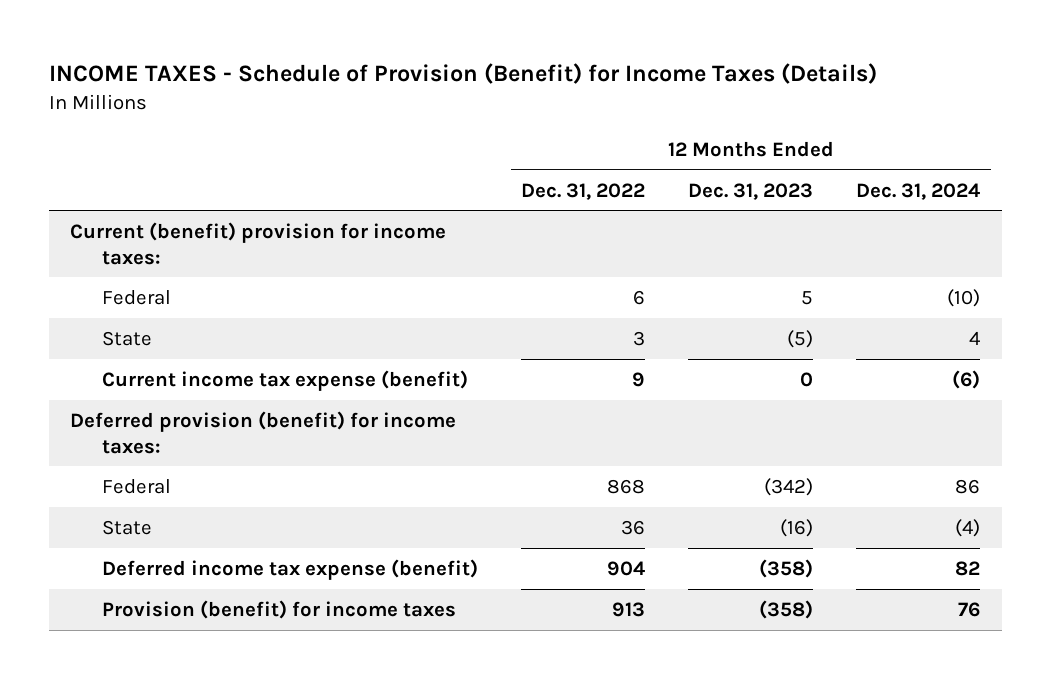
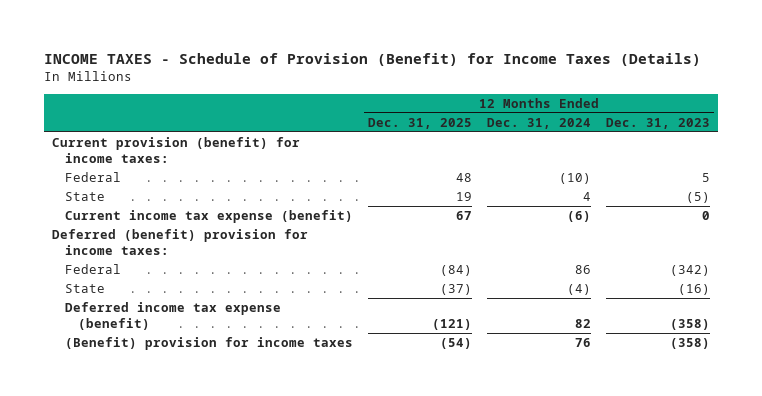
[521,182,646,200] Dec. 31, 2022 -> none
none -> [368,117,473,129] Dec. 31, 2025
[70,221,447,265] Current (benefit) provision for income taxes: -> [51,137,300,163] Current provision (benefit) for income taxes:
[70,410,457,454] Deferred provision (benefit) for income taxes: -> [51,229,308,255] Deferred (benefit) provision for income taxes:
[102,599,457,619] Provision (benefit) for income taxes -> [65,337,354,351] (Benefit) provision for income taxes

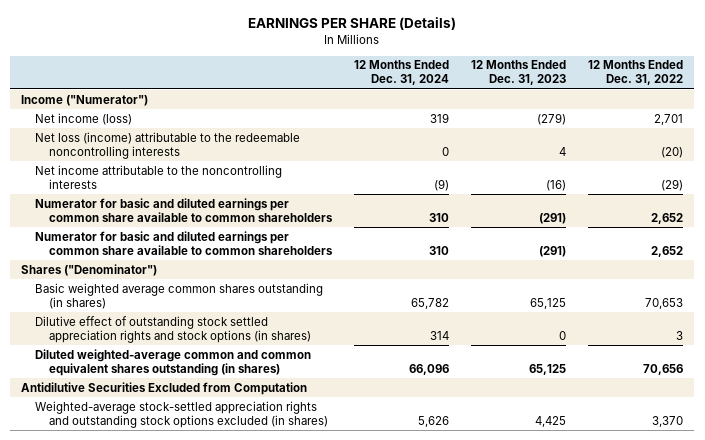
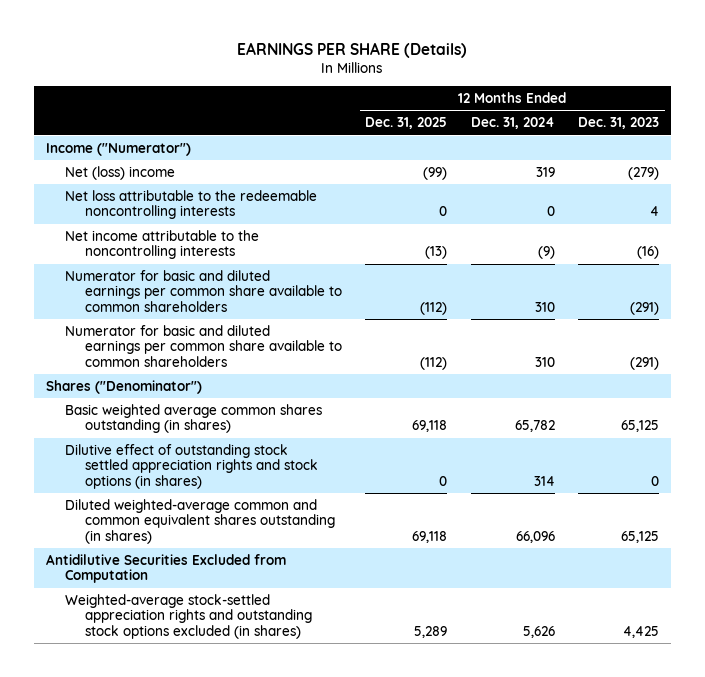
[588,60,684,86] 12 Months Ended Dec. 31, 2022 -> none
none -> [365,117,448,130] Dec. 31, 2025
[34,112,132,125] Net income (loss) -> [65,165,176,180] Net (loss) income
[34,131,300,159] Net loss (income) attributable to the redeemable noncontrolling interests -> [65,189,318,220] Net loss attributable to the redeemable noncontrolling interests

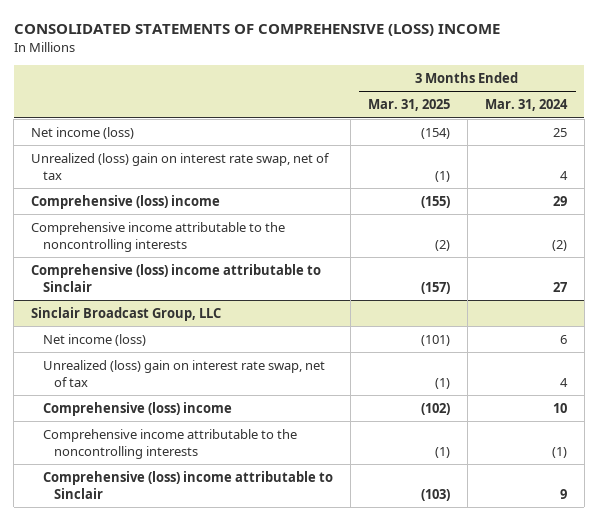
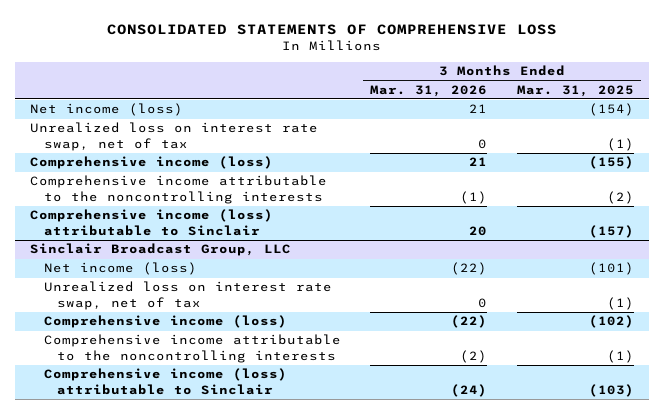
[13,24,500,37] CONSOLIDATED STATEMENTS OF COMPREHENSIVE (LOSS) INCOME -> [106,23,557,35] CONSOLIDATED STATEMENTS OF COMPREHENSIVE LOSS
[484,99,568,112] Mar. 31, 2024 -> none
none -> [370,84,488,97] Mar. 31, 2026
[31,152,331,180] Unrealized (loss) gain on interest rate swap, net of tax -> [30,122,319,151] Unrealized loss on interest rate swap, net of tax
[31,194,221,209] Comprehensive (loss) income -> [30,156,274,170] Comprehensive income (loss)
[31,263,322,292] Comprehensive (loss) income attributable to Sinclair -> [30,209,274,236] Comprehensive income (loss) attributable to Sinclair
[42,359,325,387] Unrealized (loss) gain on interest rate swap, net of tax -> [43,281,332,310] Unrealized loss on interest rate swap, net of tax
[42,401,232,416] Comprehensive (loss) income -> [43,315,287,329] Comprehensive income (loss)
[42,470,333,499] Comprehensive (loss) income attributable to Sinclair -> [43,368,287,395] Comprehensive income (loss) attributable to Sinclair

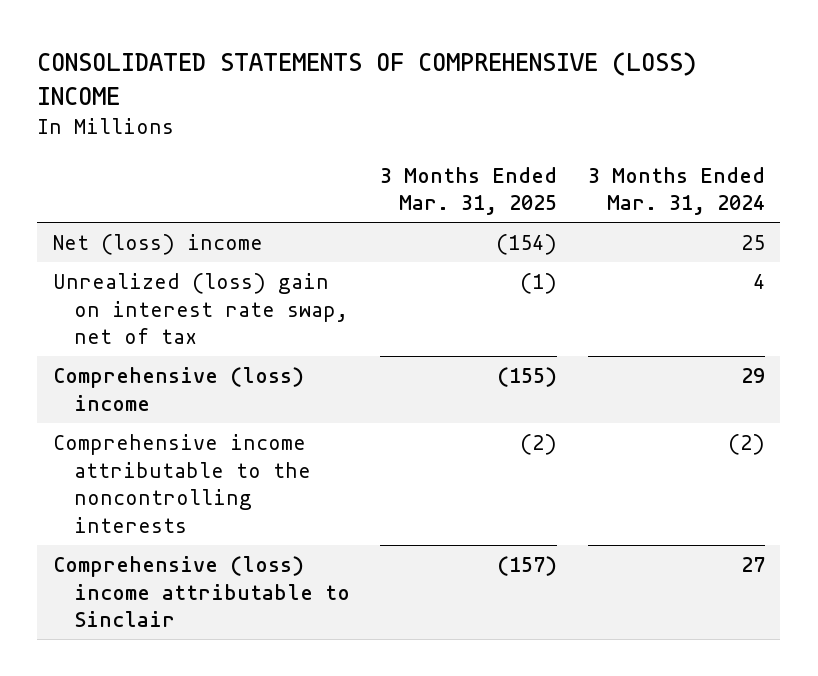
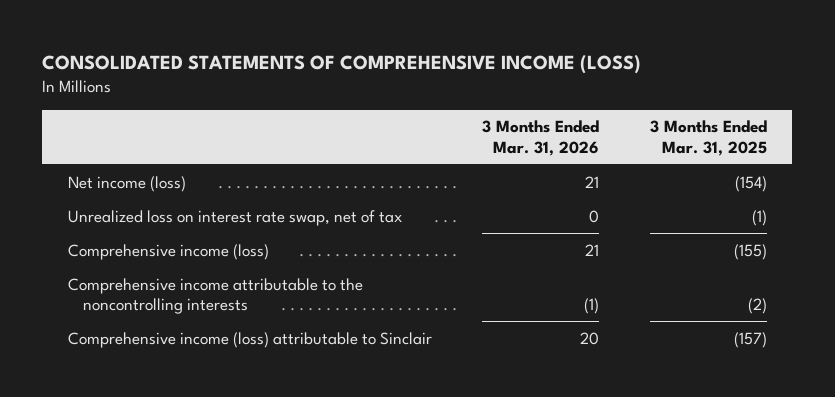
[37,51,698,105] CONSOLIDATED STATEMENTS OF COMPREHENSIVE (LOSS) INCOME -> [42,55,642,75] CONSOLIDATED STATEMENTS OF COMPREHENSIVE INCOME (LOSS)
[588,166,766,216] 3 Months Ended Mar. 31, 2024 -> none
none -> [482,120,600,156] 3 Months Ended Mar. 31, 2026
[52,233,263,255] Net (loss) income -> [67,175,186,192] Net income (loss)
[52,272,348,345] Unrealized (loss) gain on interest rate swap, net of tax -> [67,209,402,226] Unrealized loss on interest rate swap, net of tax
[52,366,304,411] Comprehensive (loss) income -> [67,243,269,260] Comprehensive income (loss)
[52,555,350,628] Comprehensive (loss) income attributable to Sinclair -> [67,331,432,348] Comprehensive income (loss) attributable to Sinclair

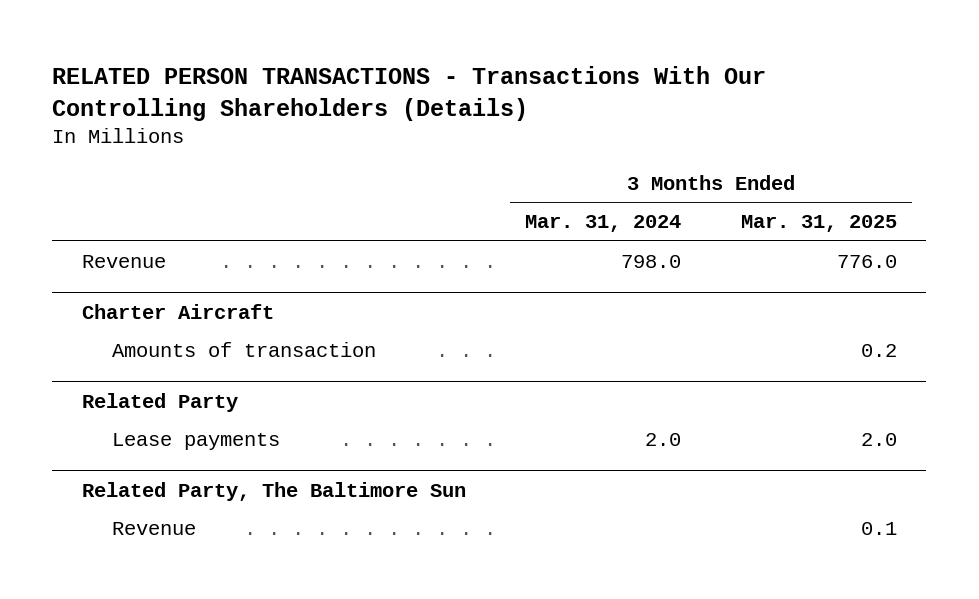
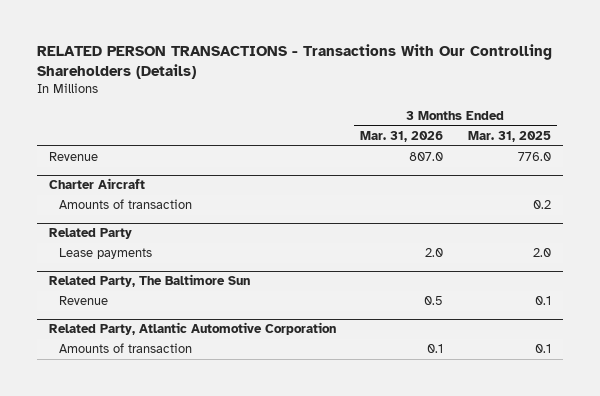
[525,215,682,233] Mar. 31, 2024 -> none
none -> [360,130,444,142] Mar. 31, 2026
none -> [48,322,336,336] Related Party, Atlantic Automotive Corporation
none -> [59,343,193,354] Amounts of transaction

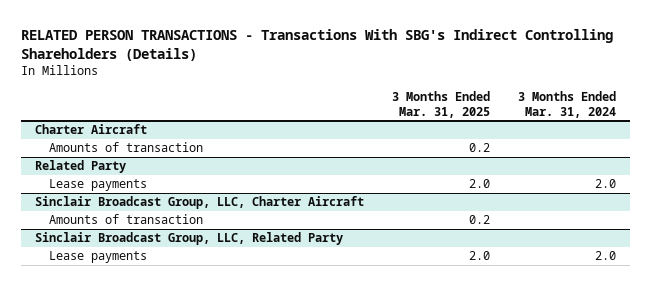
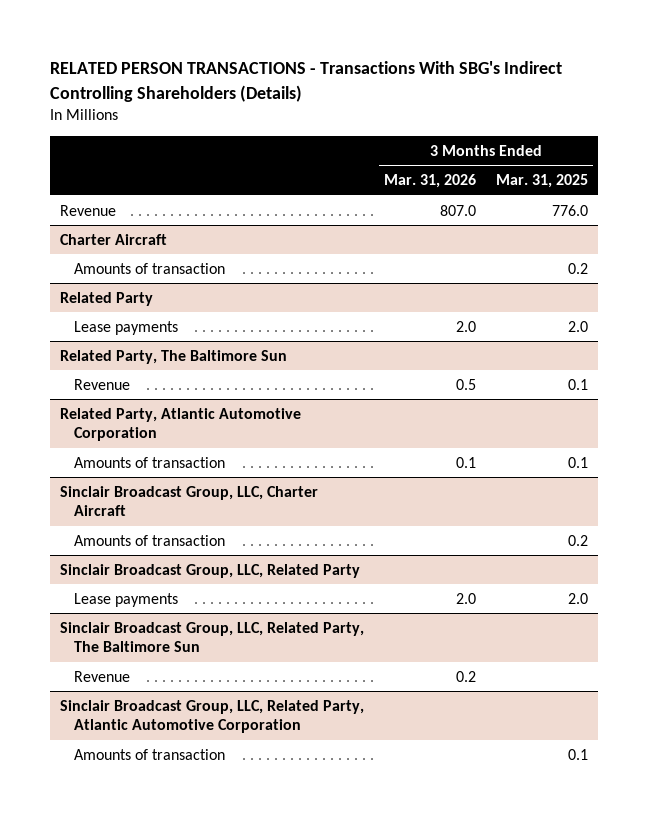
[518,90,617,118] 3 Months Ended Mar. 31, 2024 -> none
none -> [383,174,476,189] Mar. 31, 2026
none -> [59,204,116,216] Revenue
none -> [59,349,287,364] Related Party, The Baltimore Sun
none -> [73,378,130,390] Revenue
none -> [59,407,301,441] Related Party, Atlantic Automotive Corporation
none -> [73,456,225,468] Amounts of transaction
none -> [59,621,364,652] Sinclair Broadcast Group, LLC, Related Party, The Baltimore Sun
none -> [73,670,130,682] Revenue
none -> [59,699,364,733] Sinclair Broadcast Group, LLC, Related Party, Atlantic Automotive Corporation
none -> [73,748,225,760] Amounts of transaction

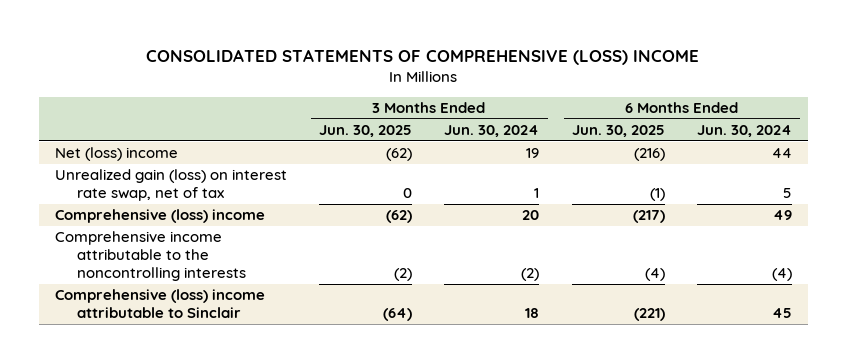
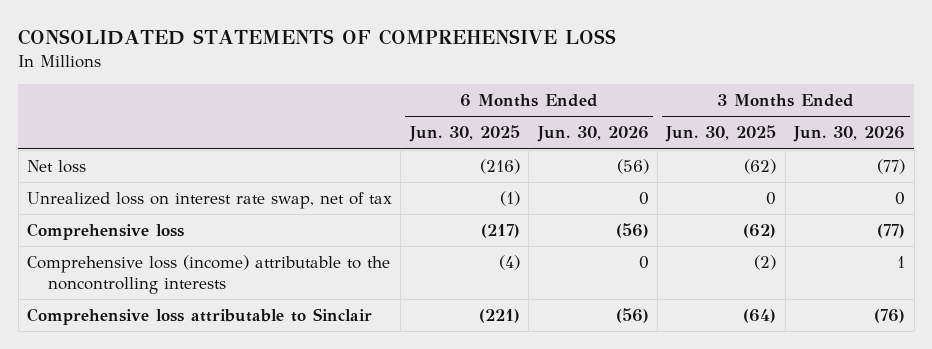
[146,48,700,65] CONSOLIDATED STATEMENTS OF COMPREHENSIVE (LOSS) INCOME -> [18,29,617,46] CONSOLIDATED STATEMENTS OF COMPREHENSIVE LOSS
[444,124,540,137] Jun. 30, 2024 -> none
[697,124,793,137] Jun. 30, 2024 -> none
none -> [536,126,649,143] Jun. 30, 2026
none -> [793,126,906,143] Jun. 30, 2026
[54,147,178,162] Net (loss) income -> [26,159,86,173] Net loss
[54,169,287,202] Unrealized gain (loss) on interest rate swap, net of tax -> [26,191,392,209] Unrealized loss on interest rate swap, net of tax
[54,209,265,224] Comprehensive (loss) income -> [26,222,184,240] Comprehensive loss
[54,231,247,282] Comprehensive income attributable to the noncontrolling interests -> [26,254,390,295] Comprehensive loss (income) attributable to the noncontrolling interests
[54,289,265,319] Comprehensive (loss) income attributable to Sinclair -> [26,307,372,325] Comprehensive loss attributable to Sinclair

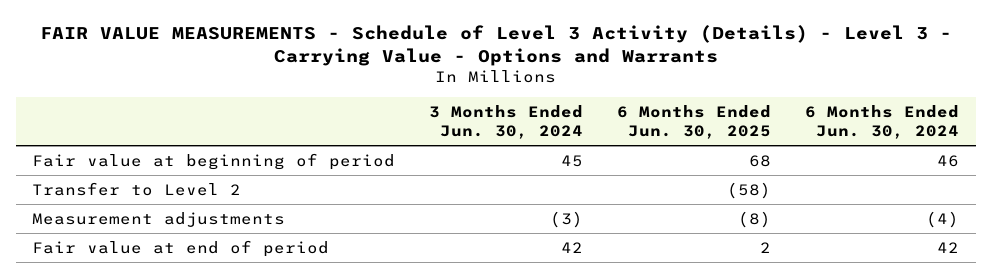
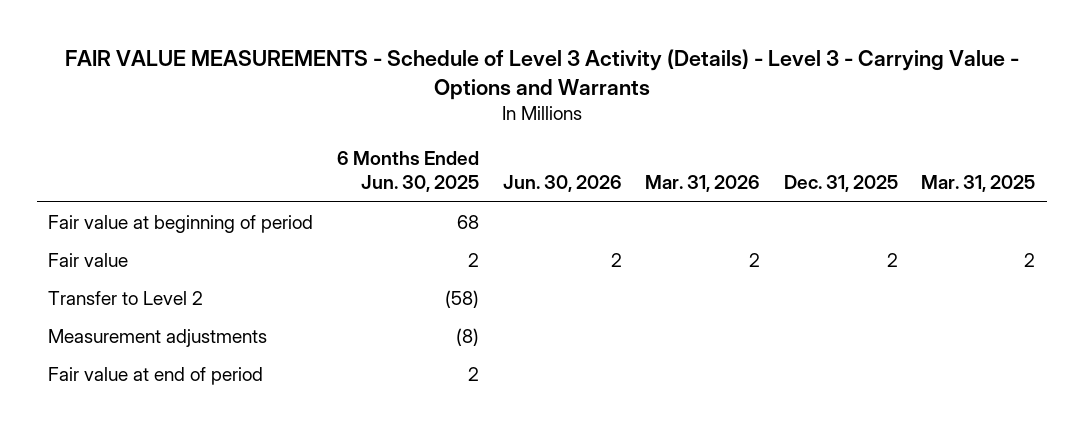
[429,104,584,139] 3 Months Ended Jun. 30, 2024 -> none
[805,104,960,139] 6 Months Ended Jun. 30, 2024 -> none
none -> [502,175,622,193] Jun. 30, 2026
none -> [645,175,761,193] Mar. 31, 2026
none -> [783,175,898,193] Dec. 31, 2025
none -> [921,175,1036,193] Mar. 31, 2025
none -> [48,253,129,268] Fair value

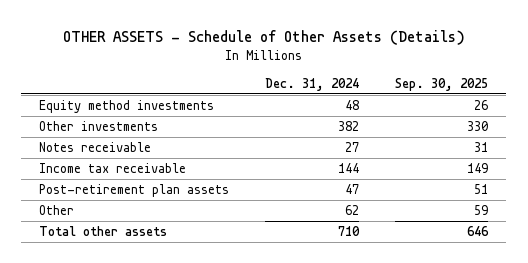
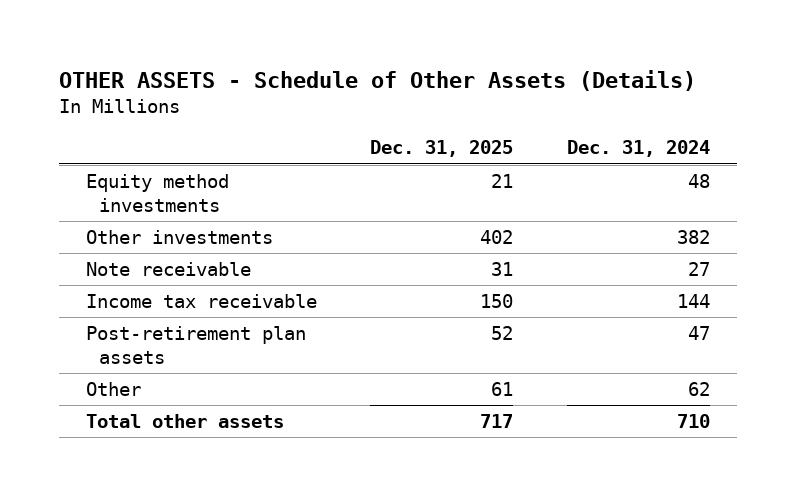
[395,77,489,91] Sep. 30, 2025 -> none
none -> [370,140,514,158] Dec. 31, 2025
[39,141,152,152] Notes receivable -> [85,261,251,276] Note receivable

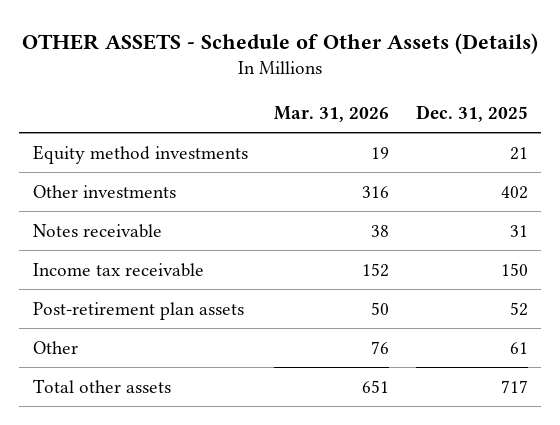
[566,140,710,158] Dec. 31, 2024 -> none
none -> [274,105,390,122] Mar. 31, 2026
[85,261,251,276] Note receivable -> [32,223,162,238] Notes receivable

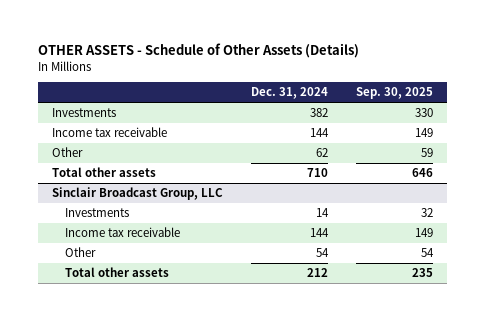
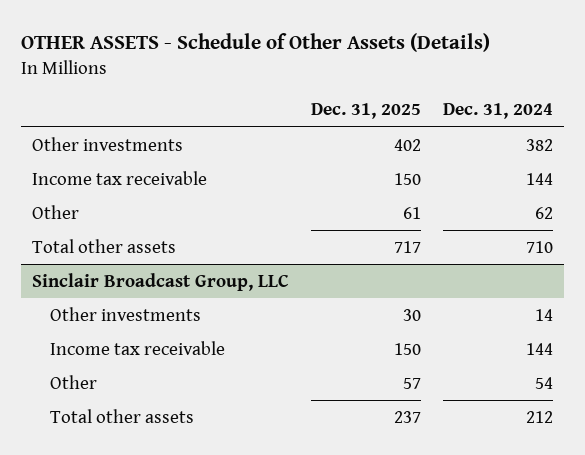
[355,87,433,100] Sep. 30, 2025 -> none
none -> [310,103,421,120] Dec. 31, 2025
[51,108,116,118] Investments -> [31,136,183,151] Other investments
[64,208,129,218] Investments -> [49,306,201,321] Other investments

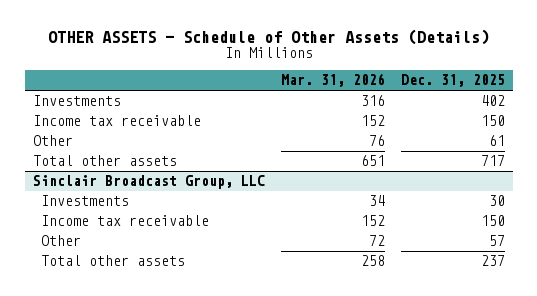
[442,103,553,120] Dec. 31, 2024 -> none
none -> [280,73,385,88] Mar. 31, 2026
[31,136,183,151] Other investments -> [32,95,121,107] Investments
[49,306,201,321] Other investments -> [41,195,130,207] Investments

